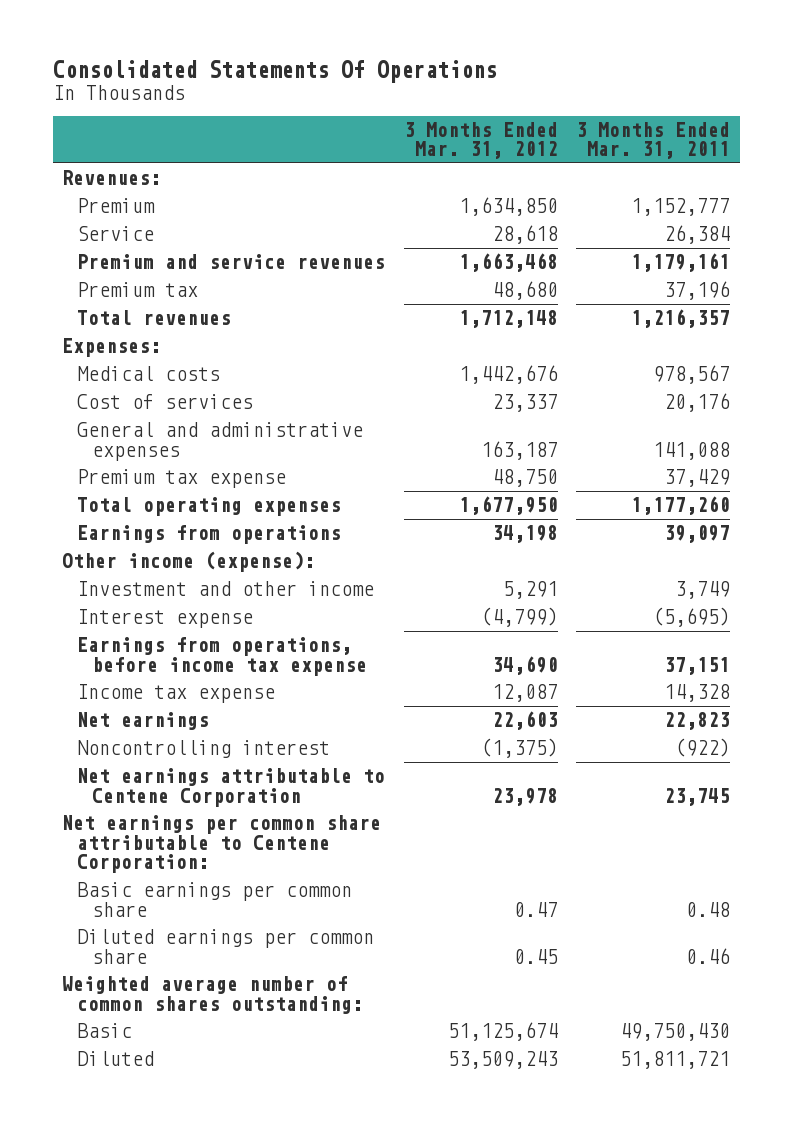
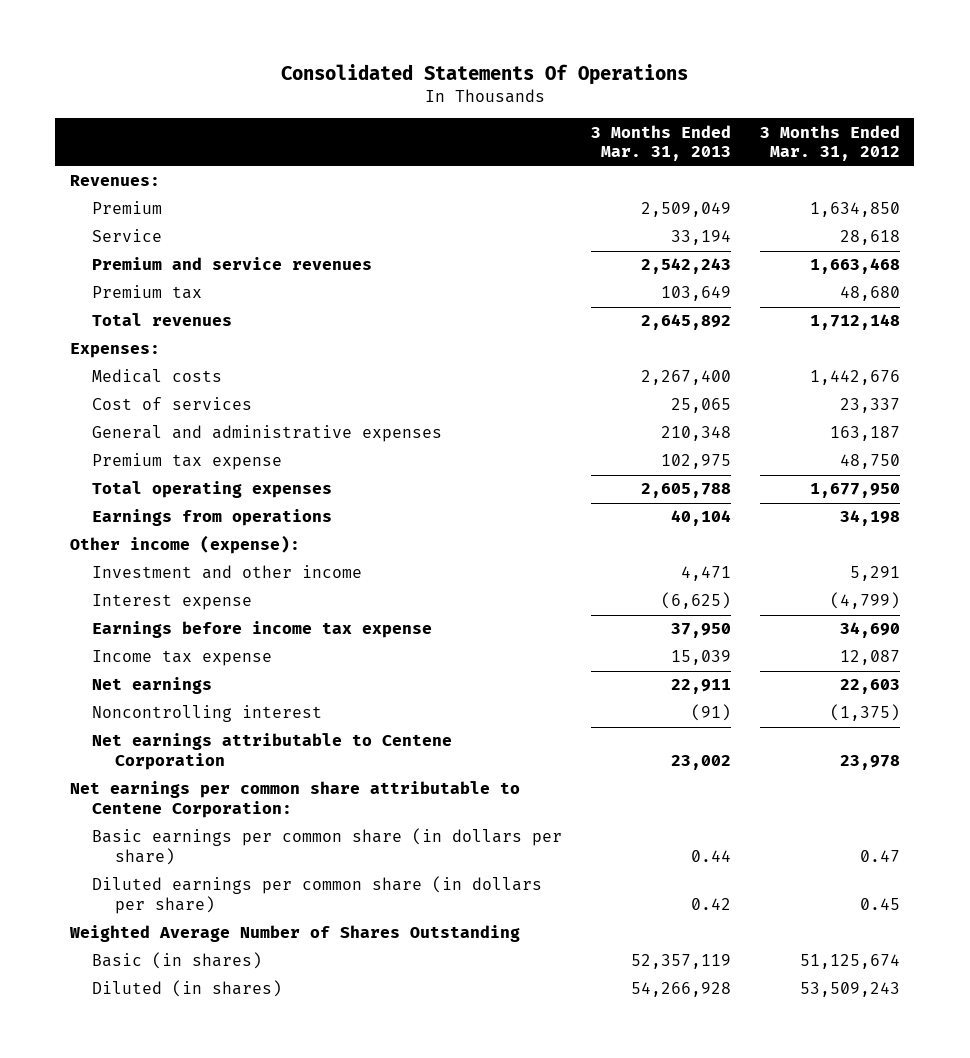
[576,122,731,160] 3 Months Ended Mar. 31, 2011 -> none
none -> [591,124,732,162] 3 Months Ended Mar. 31, 2013
[77,637,368,676] Earnings from operations, before income tax expense -> [92,621,433,639] Earnings before income tax expense
[77,882,353,917] Basic earnings per common share -> [92,828,563,866] Basic earnings per common share (in dollars per share)
[77,929,375,964] Diluted earnings per common share -> [92,876,543,915] Diluted earnings per common share (in dollars per share)
[62,976,364,1014] Weighted average number of common shares outstanding: -> [68,925,520,943] Weighted Average Number of Shares Outstanding
[77,1023,133,1039] Basic -> [92,952,263,970] Basic (in shares)
[77,1051,155,1067] Diluted -> [92,980,283,998] Diluted (in shares)

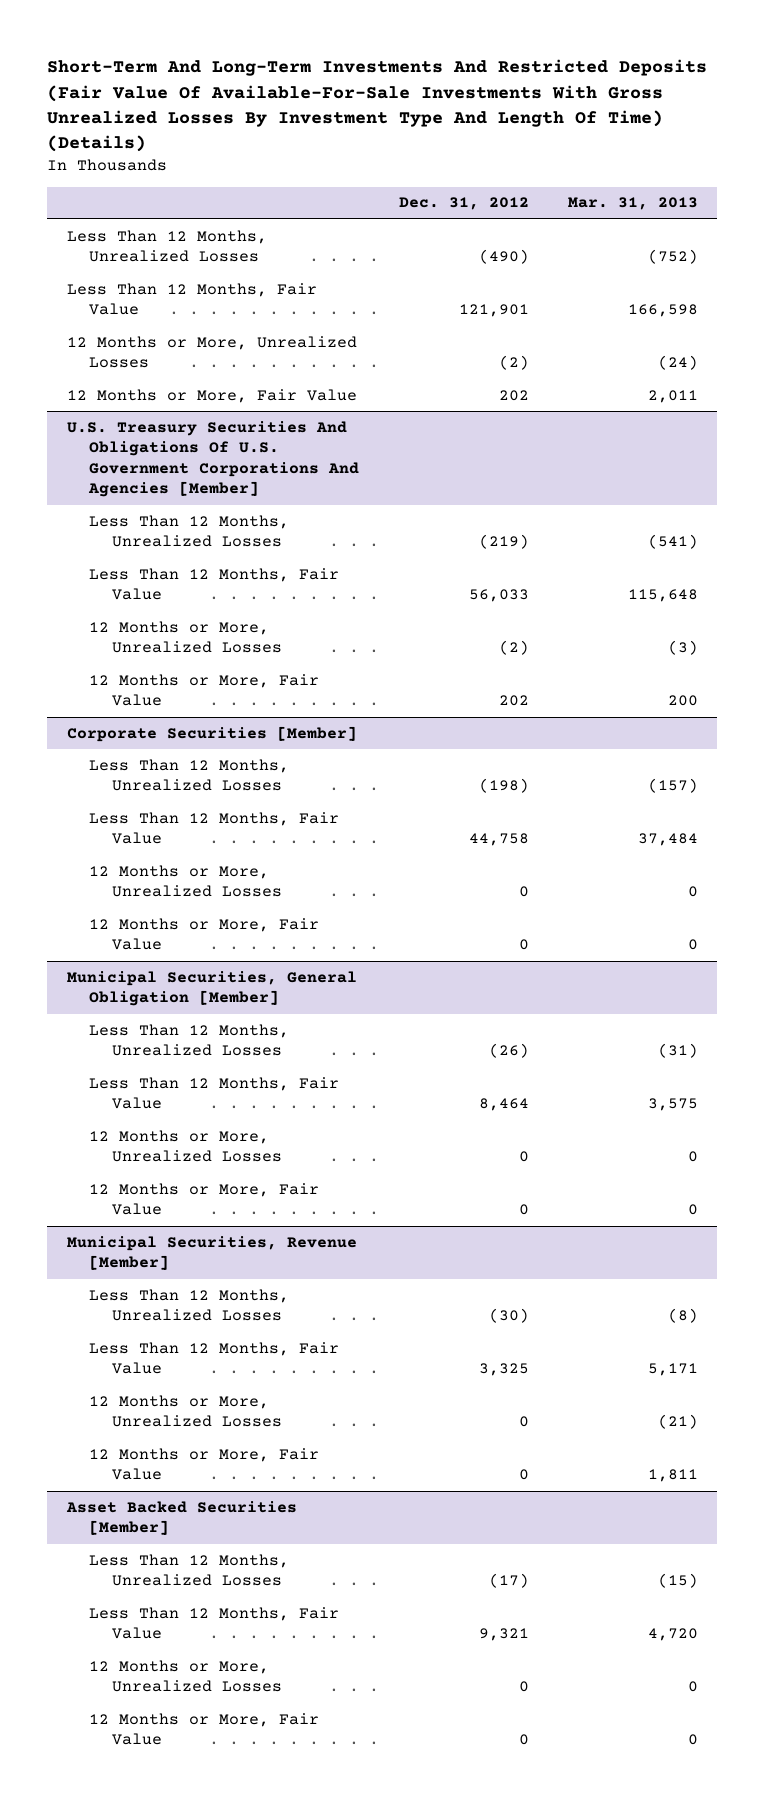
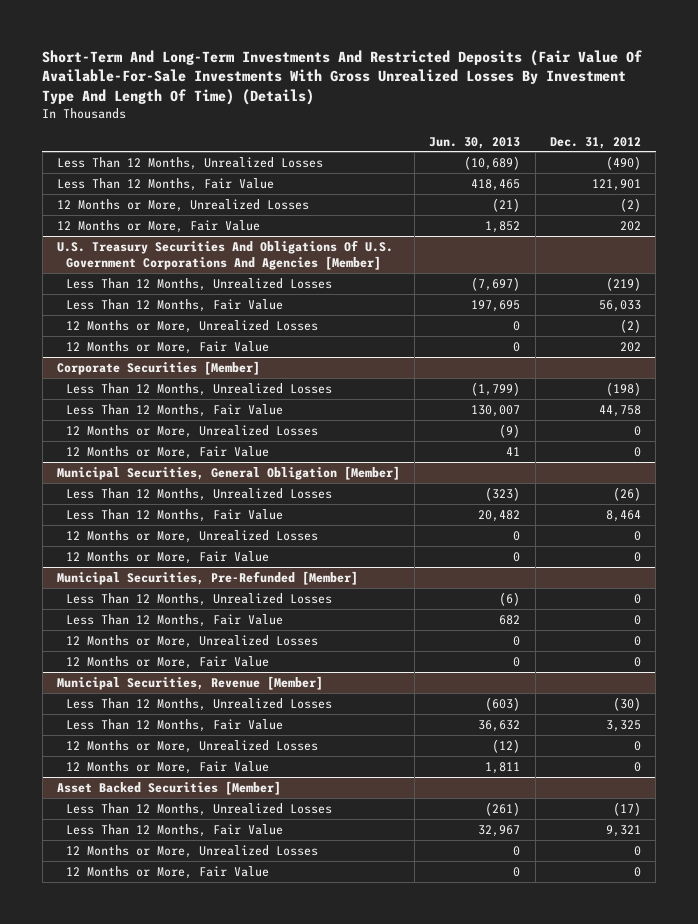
[567,197,698,211] Mar. 31, 2013 -> none
none -> [429,136,521,149] Jun. 30, 2013
none -> [56,570,358,585] Municipal Securities, Pre-Refunded [Member]
none -> [65,592,332,606] Less Than 12 Months, Unrealized Losses
none -> [65,613,283,627] Less Than 12 Months, Fair Value
none -> [65,634,318,648] 12 Months or More, Unrealized Losses
none -> [65,655,269,669] 12 Months or More, Fair Value

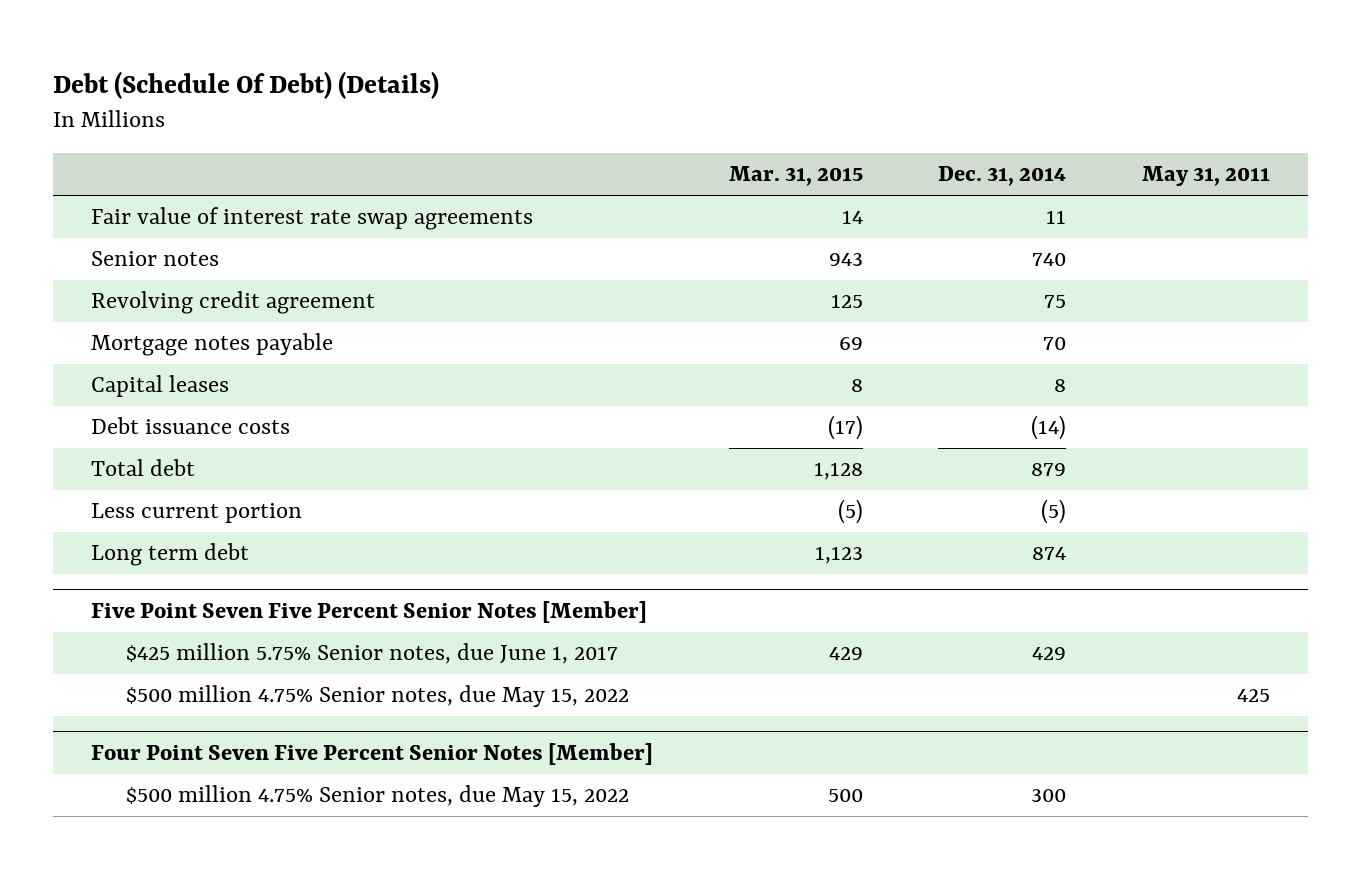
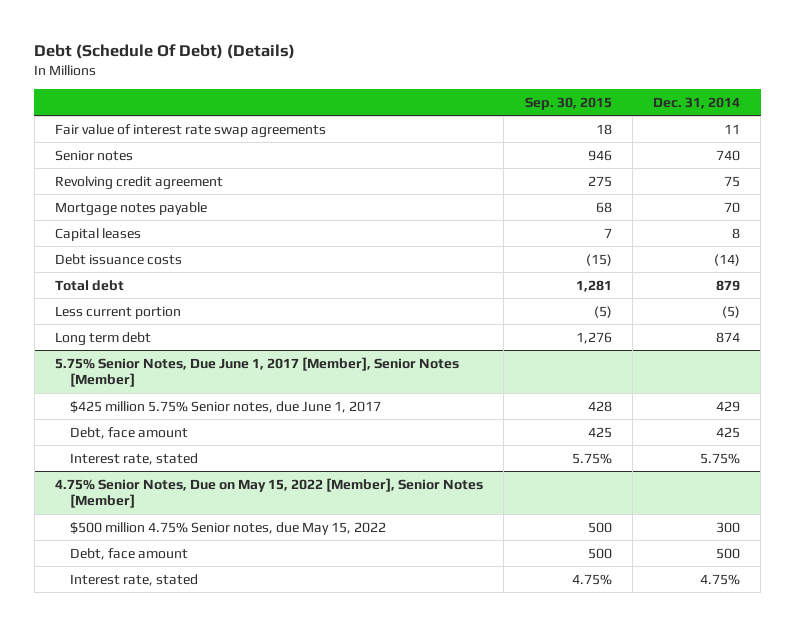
[728,166,863,187] Mar. 31, 2015 -> none
[1142,166,1271,187] May 31, 2011 -> none
none -> [524,97,612,111] Sep. 30, 2015
[91,600,648,623] Five Point Seven Five Percent Senior Notes [Member] -> none
none -> [54,356,459,388] 5.75% Senior Notes, Due June 1, 2017 [Member], Senior Notes [Member]
[126,685,630,708] $500 million 4.75% Senior notes, due May 15, 2022 -> none
[91,742,654,765] Four Point Seven Five Percent Senior Notes [Member] -> none
none -> [70,426,189,439] Debt, face amount
none -> [70,452,199,465] Interest rate, stated
none -> [54,477,483,509] 4.75% Senior Notes, Due on May 15, 2022 [Member], Senior Notes [Member]
none -> [70,547,189,560] Debt, face amount
none -> [70,573,199,586] Interest rate, stated

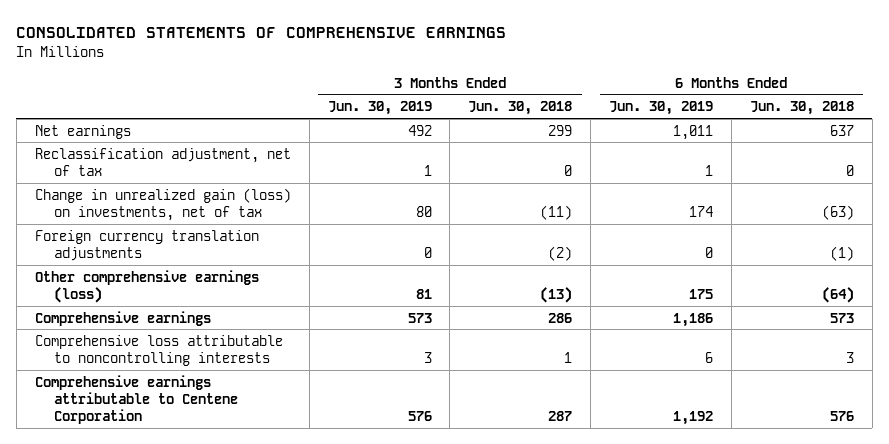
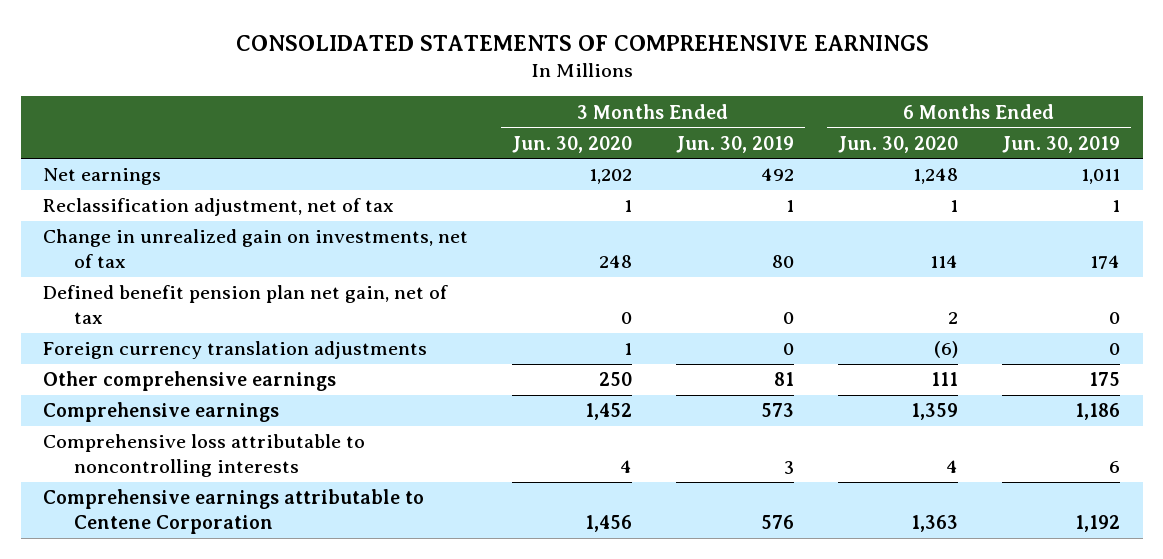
[468,101,573,116] Jun. 30, 2018 -> none
[749,101,854,116] Jun. 30, 2018 -> none
none -> [512,135,633,153] Jun. 30, 2020
none -> [838,135,959,153] Jun. 30, 2020
[34,187,291,221] Change in unrealized gain (loss) on investments, net of tax -> [42,229,468,269] Change in unrealized gain on investments, net of tax
none -> [42,285,448,325] Defined benefit pension plan net gain, net of tax
[34,269,259,303] Other comprehensive earnings (loss) -> [42,371,336,392] Other comprehensive earnings

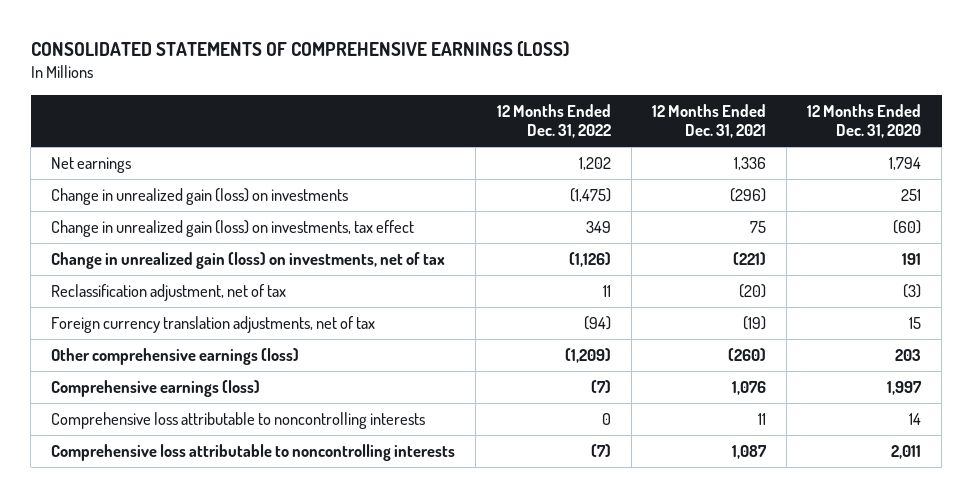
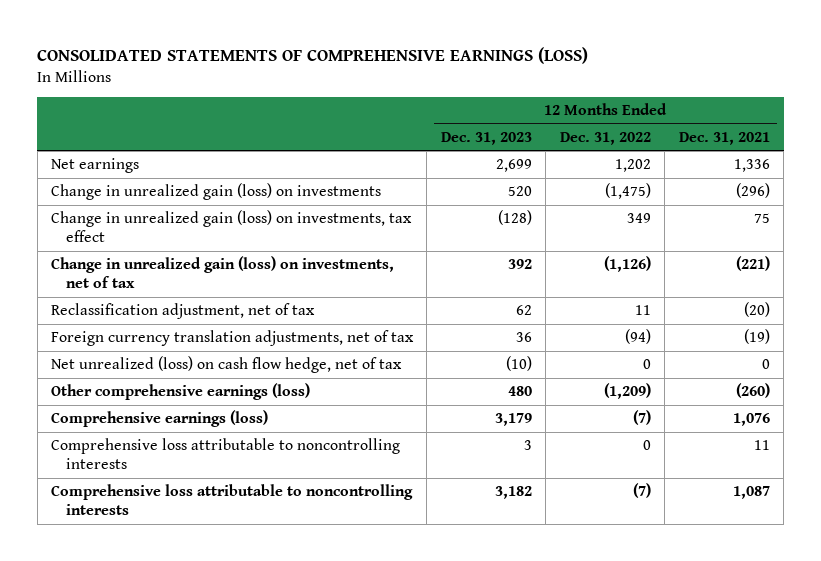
[807,104,922,139] 12 Months Ended Dec. 31, 2020 -> none
none -> [440,131,532,145] Dec. 31, 2023
none -> [51,356,403,374] Net unrealized (loss) on cash flow hedge, net of tax

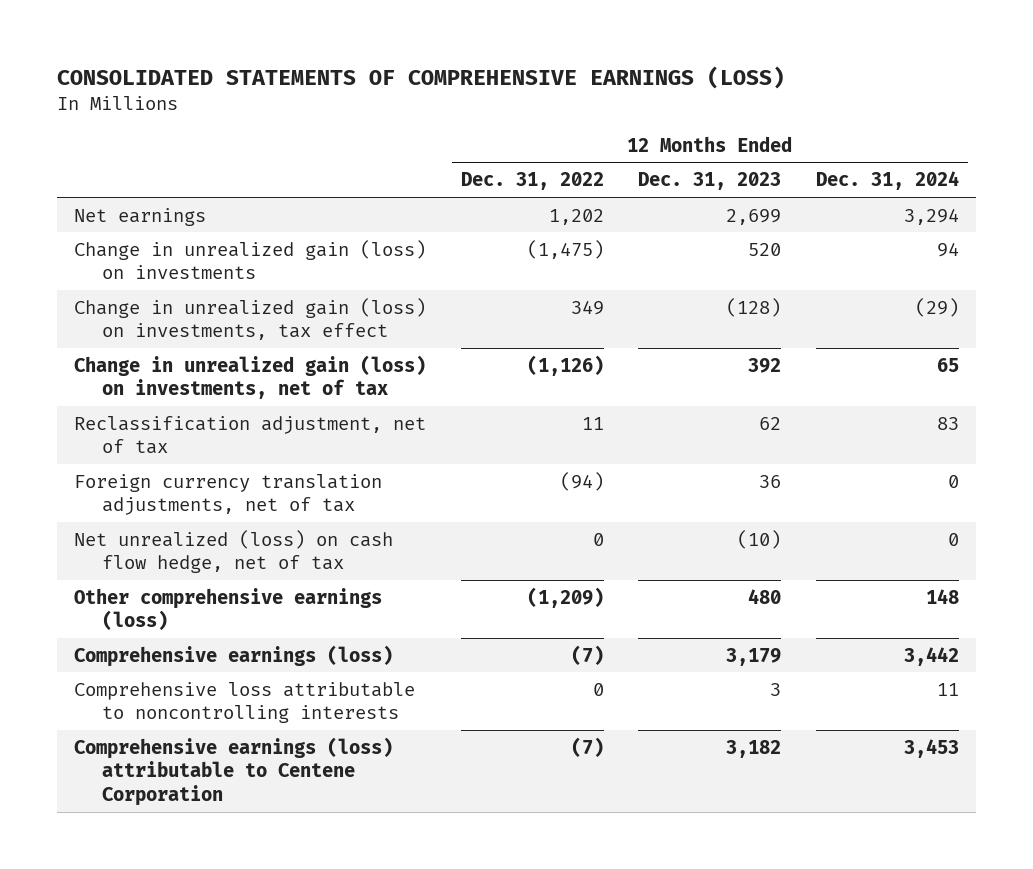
[678,131,770,145] Dec. 31, 2021 -> none
none -> [816,171,960,191] Dec. 31, 2024
[51,484,414,516] Comprehensive loss attributable to noncontrolling interests -> [73,736,393,806] Comprehensive earnings (loss) attributable to Centene Corporation

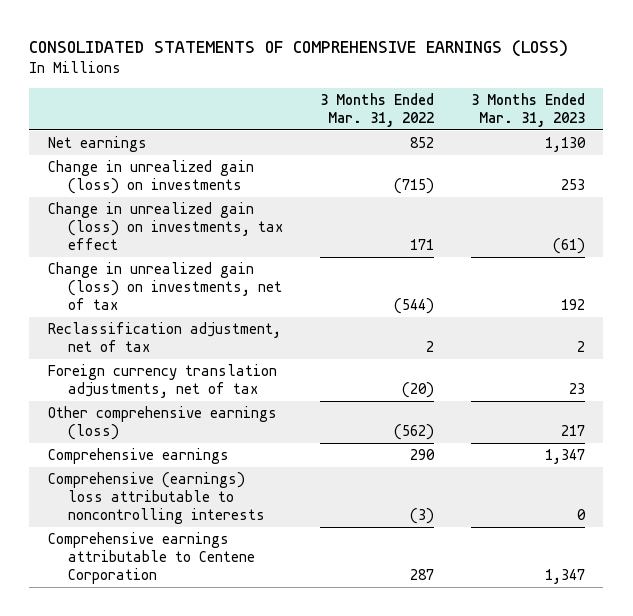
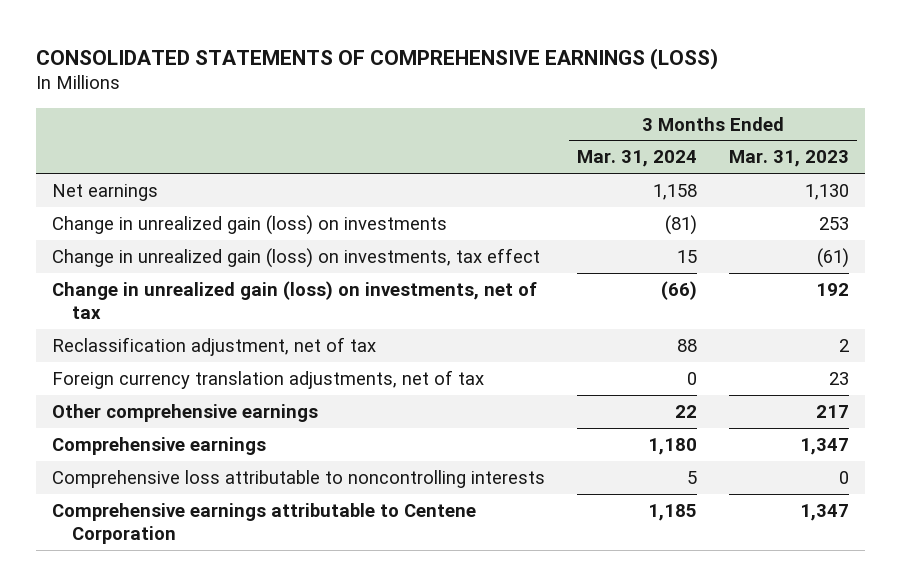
[319,93,434,127] 3 Months Ended Mar. 31, 2022 -> none
none -> [577,150,698,168] Mar. 31, 2024
[47,406,277,441] Other comprehensive earnings (loss) -> [51,403,318,422] Other comprehensive earnings
[47,472,266,524] Comprehensive (earnings) loss attributable to noncontrolling interests -> [51,469,545,488] Comprehensive loss attributable to noncontrolling interests

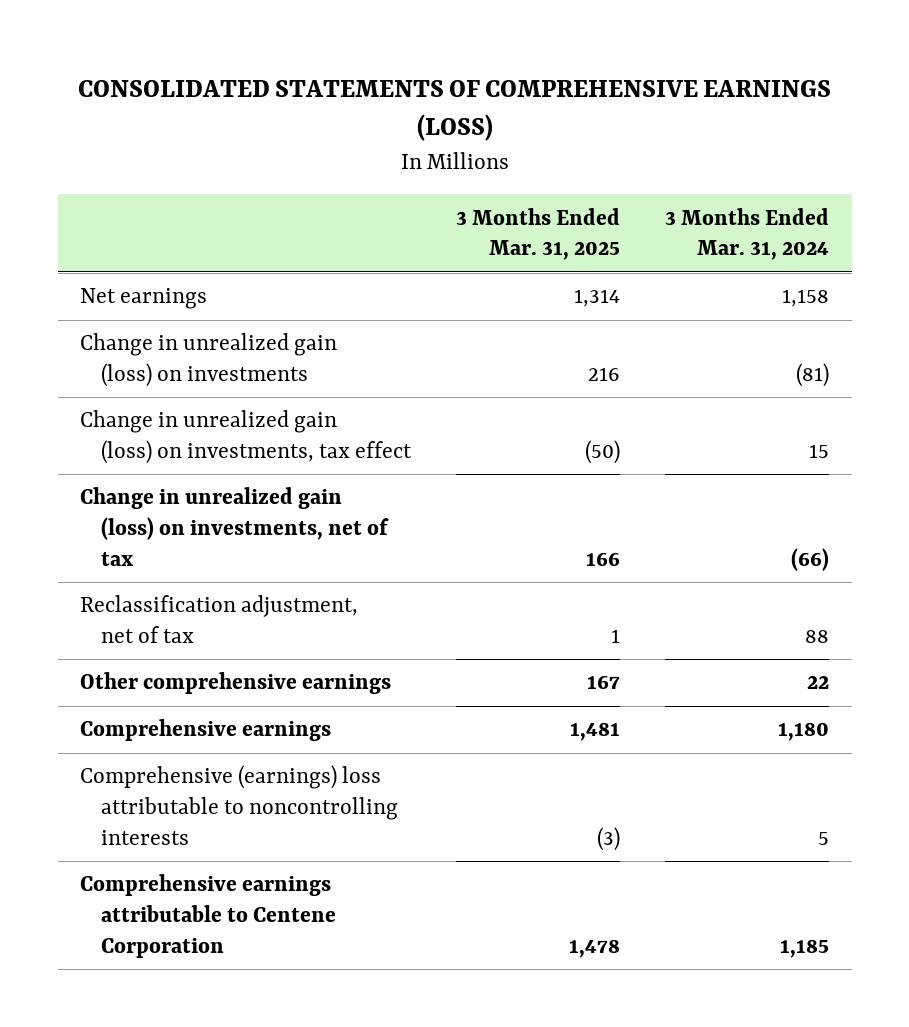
[729,150,850,168] Mar. 31, 2023 -> none
none -> [455,207,620,261] 3 Months Ended Mar. 31, 2025
[51,369,484,389] Foreign currency translation adjustments, net of tax -> none
[51,469,545,488] Comprehensive loss attributable to noncontrolling interests -> [80,765,398,845] Comprehensive (earnings) loss attributable to noncontrolling interests

